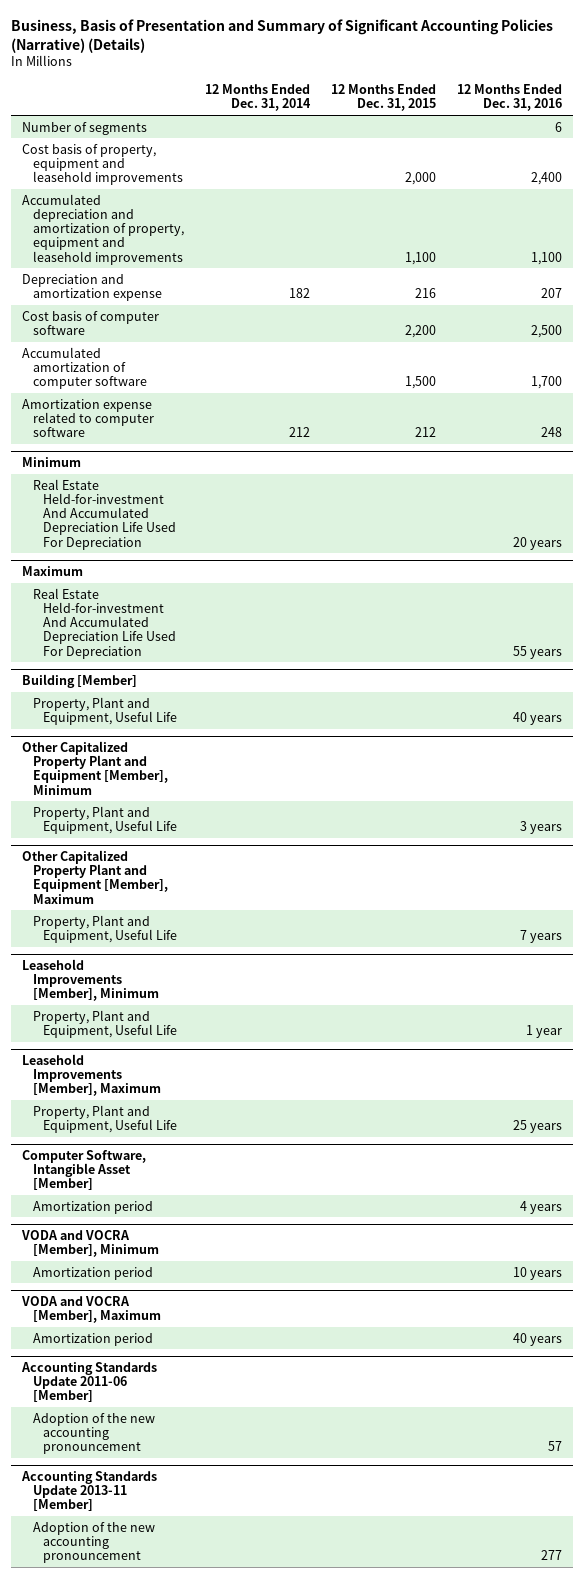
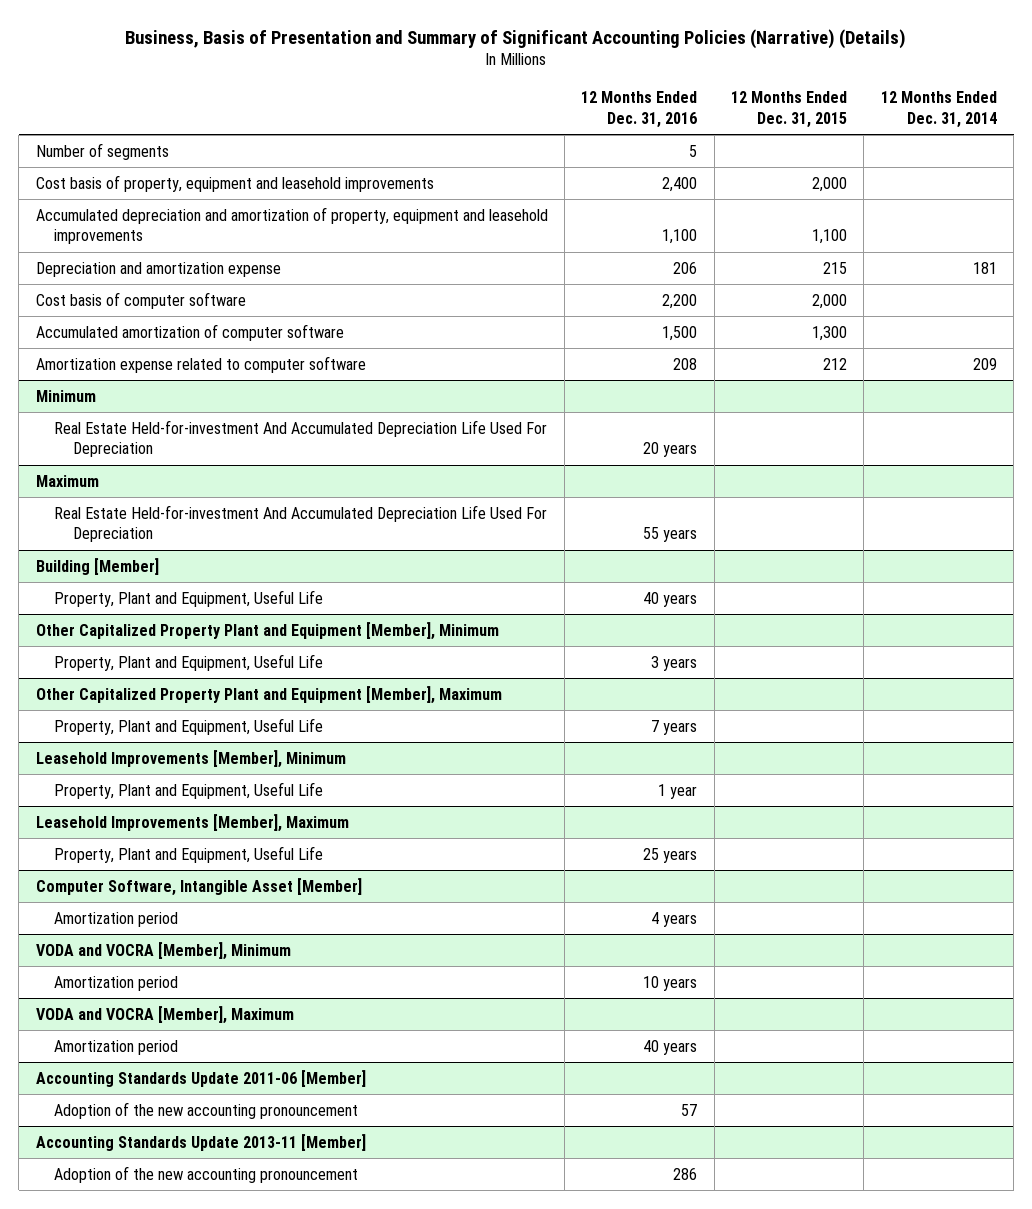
[555,121,563,132] 6 -> [689,144,698,157] 5
[288,287,310,298] 182 -> [972,261,997,274] 181
[414,287,436,298] 216 -> [823,261,848,274] 215
[541,287,563,298] 207 -> [673,261,698,274] 206
[404,324,436,338] 2,200 -> [812,293,848,309] 2,000
[531,324,563,338] 2,500 -> [662,293,698,309] 2,200
[404,376,436,390] 1,500 -> [812,325,848,341] 1,300
[531,376,563,390] 1,700 -> [662,325,698,341] 1,500
[288,427,310,438] 212 -> [972,357,997,370] 209
[541,427,563,438] 248 -> [673,357,698,370] 208
[541,1550,563,1561] 277 -> [673,1167,698,1180] 286

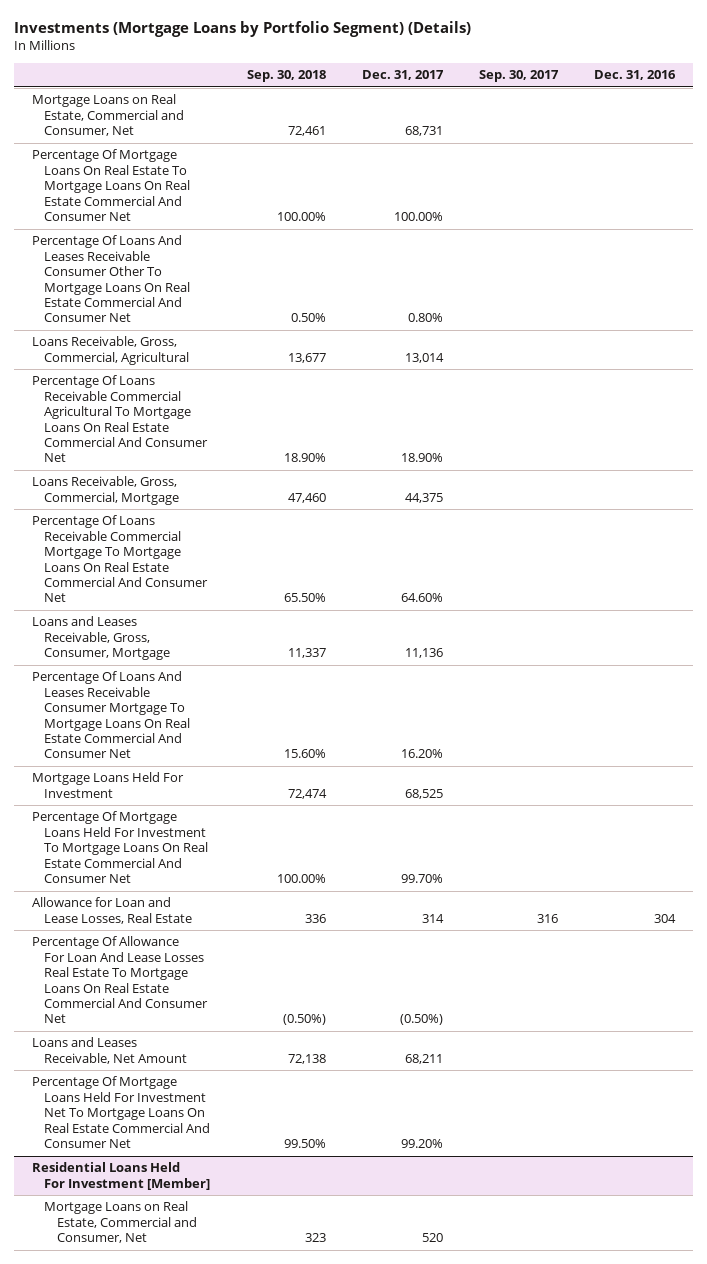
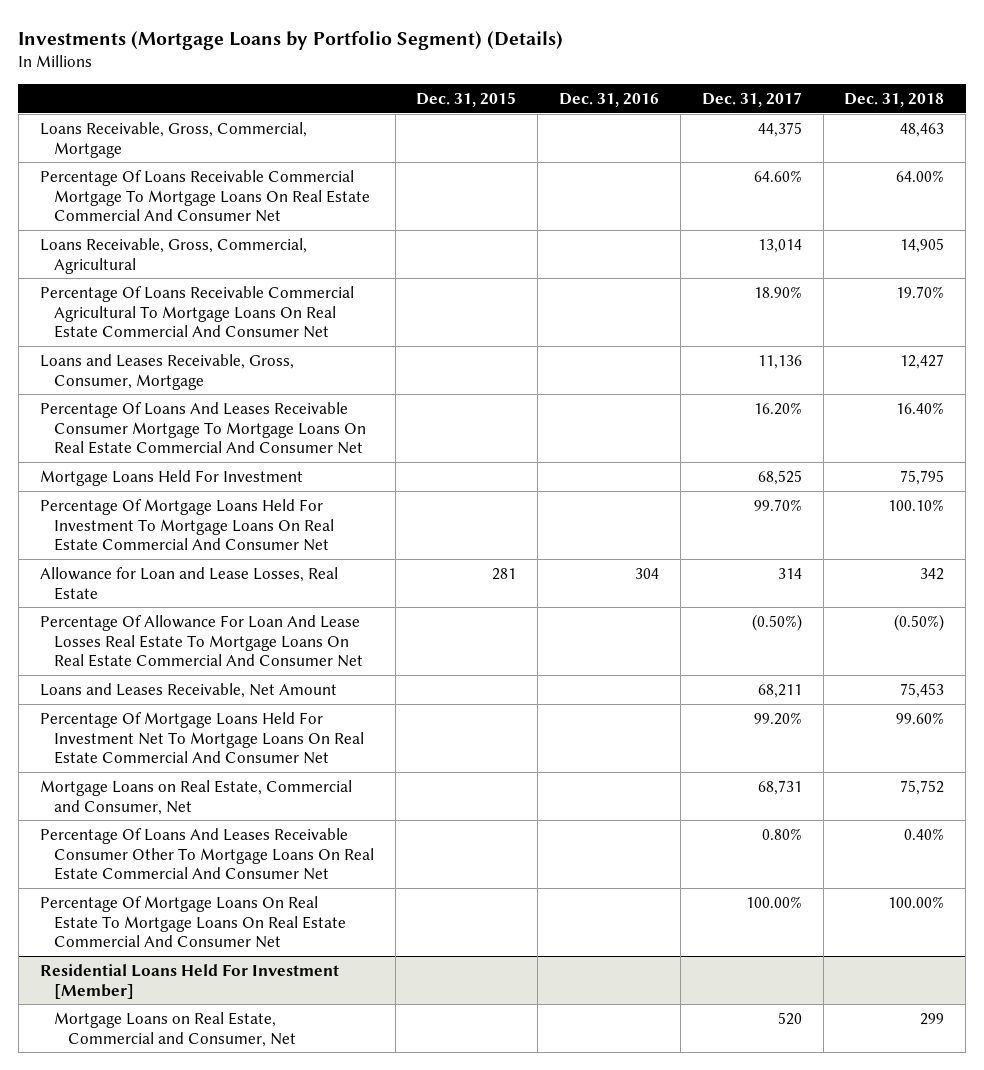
[246,70,326,83] Sep. 30, 2018 -> none
[478,70,559,83] Sep. 30, 2017 -> none
none -> [416,91,517,107] Dec. 31, 2015
none -> [844,92,945,107] Dec. 31, 2018
[32,336,190,365] Loans Receivable, Gross, Commercial, Agricultural -> [39,237,307,274] Loans Receivable, Gross, Commercial, Agricultural
[32,375,209,463] Percentage Of Loans Receivable Commercial Agricultural To Mortgage Loans On Real Estate Commercial And Consumer Net -> [39,285,354,339] Percentage Of Loans Receivable Commercial Agricultural To Mortgage Loans On Real Estate Commercial And Consumer Net
[32,94,185,137] Mortgage Loans on Real Estate, Commercial and Consumer, Net -> [39,779,352,815] Mortgage Loans on Real Estate, Commercial and Consumer, Net
[32,235,191,323] Percentage Of Loans And Leases Receivable Consumer Other To Mortgage Loans On Real Estate Commercial And Consumer Net -> [39,827,374,881] Percentage Of Loans And Leases Receivable Consumer Other To Mortgage Loans On Real Estate Commercial And Consumer Net
[32,149,191,221] Percentage Of Mortgage Loans On Real Estate To Mortgage Loans On Real Estate Commercial And Consumer Net -> [39,895,346,949] Percentage Of Mortgage Loans On Real Estate To Mortgage Loans On Real Estate Commercial And Consumer Net

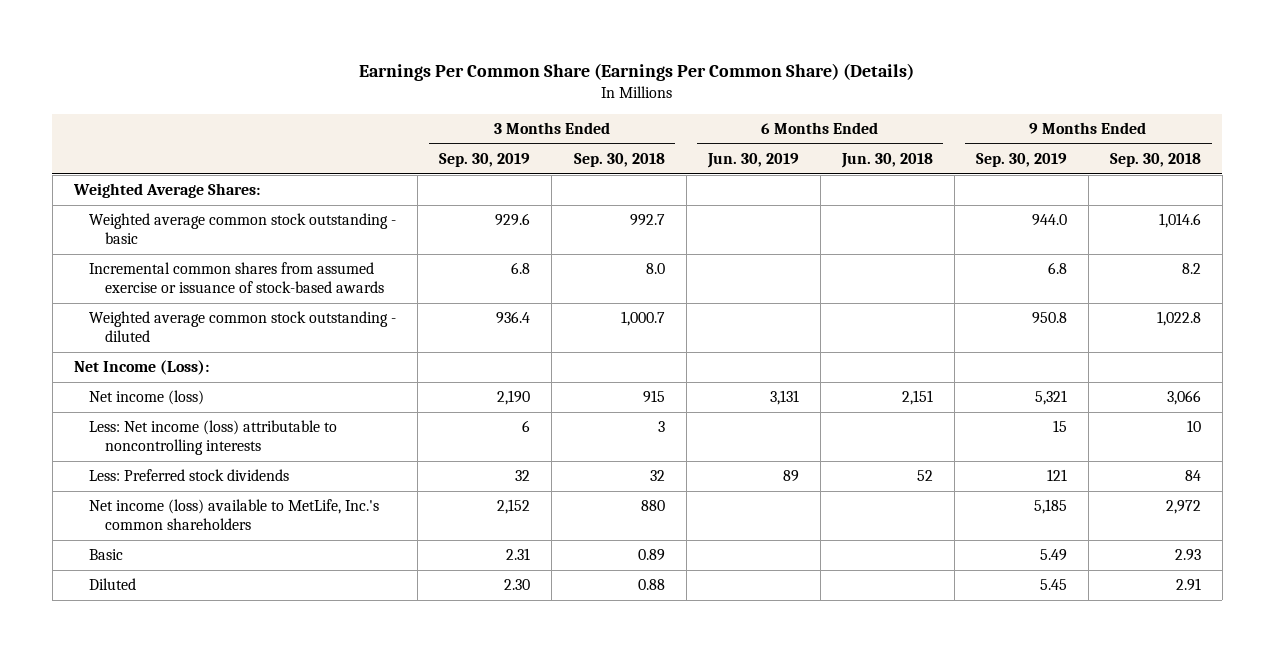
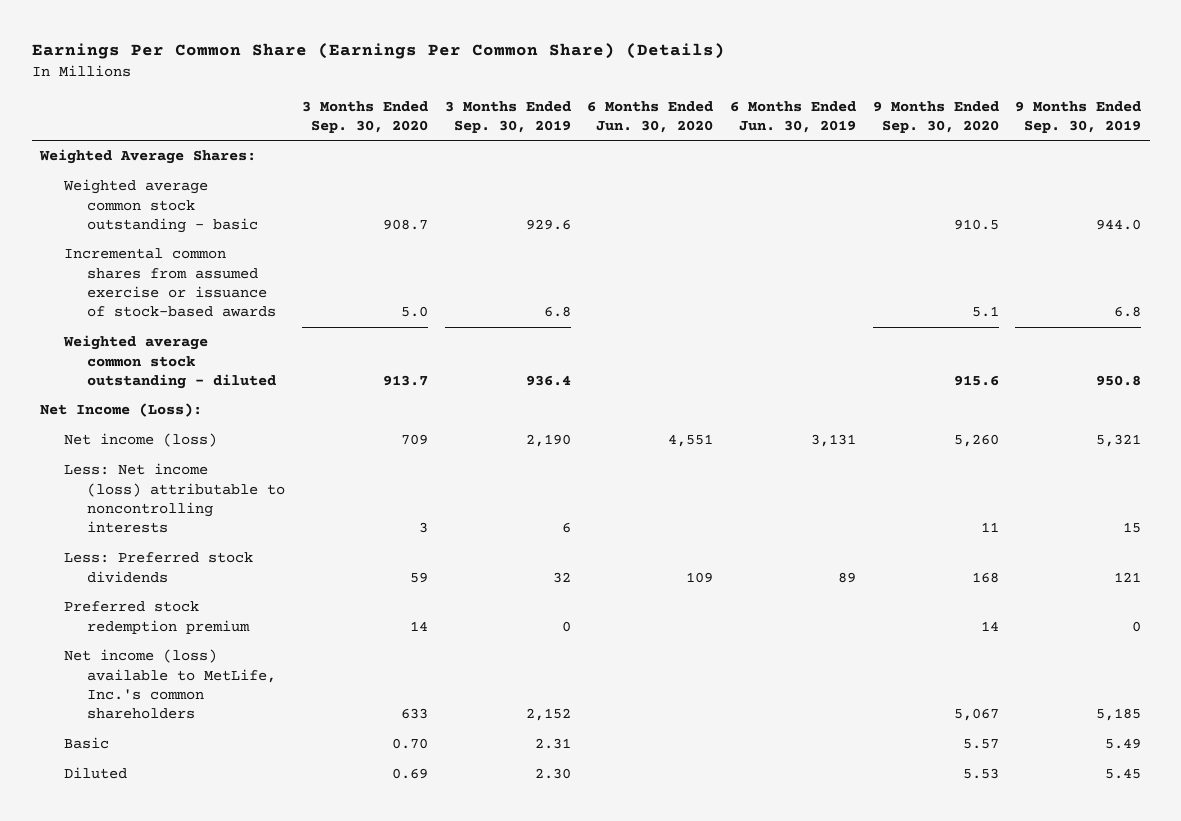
[573,153,665,168] Sep. 30, 2018 -> none
[840,153,933,169] Jun. 30, 2018 -> none
[1109,153,1201,168] Sep. 30, 2018 -> none
none -> [301,100,428,133] 3 Months Ended Sep. 30, 2020
none -> [587,100,714,133] 6 Months Ended Jun. 30, 2020
none -> [872,100,999,133] 9 Months Ended Sep. 30, 2020
none -> [63,601,251,634] Preferred stock redemption premium

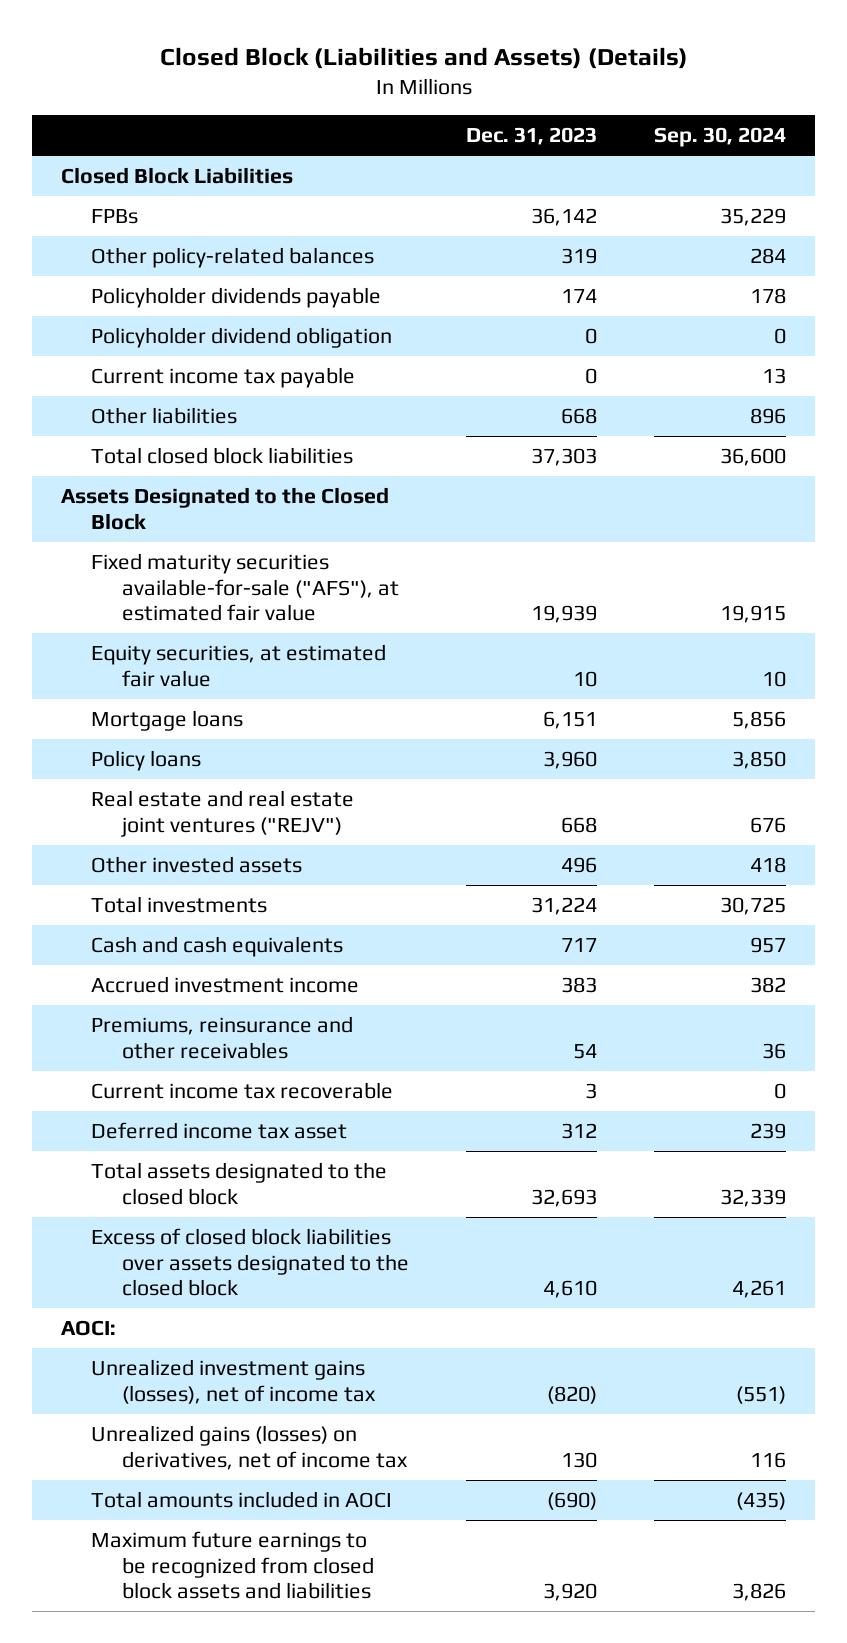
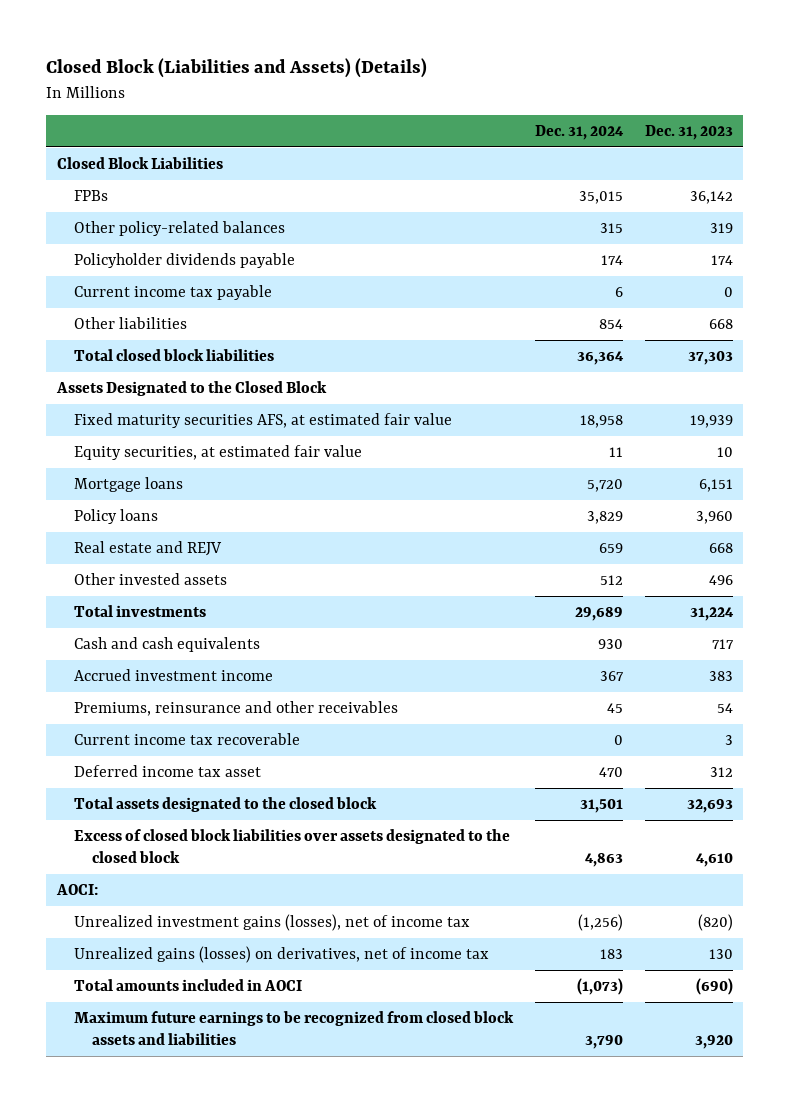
[654,127,787,148] Sep. 30, 2024 -> none
none -> [535,125,625,141] Dec. 31, 2024
[91,326,393,348] Policyholder dividend obligation -> none
[91,552,399,622] Fixed maturity securities available-for-sale ("AFS"), at estimated fair value -> [74,412,453,428] Fixed maturity securities AFS, at estimated fair value
[91,789,355,837] Real estate and real estate joint ventures ("REJV") -> [74,540,223,556] Real estate and REJV

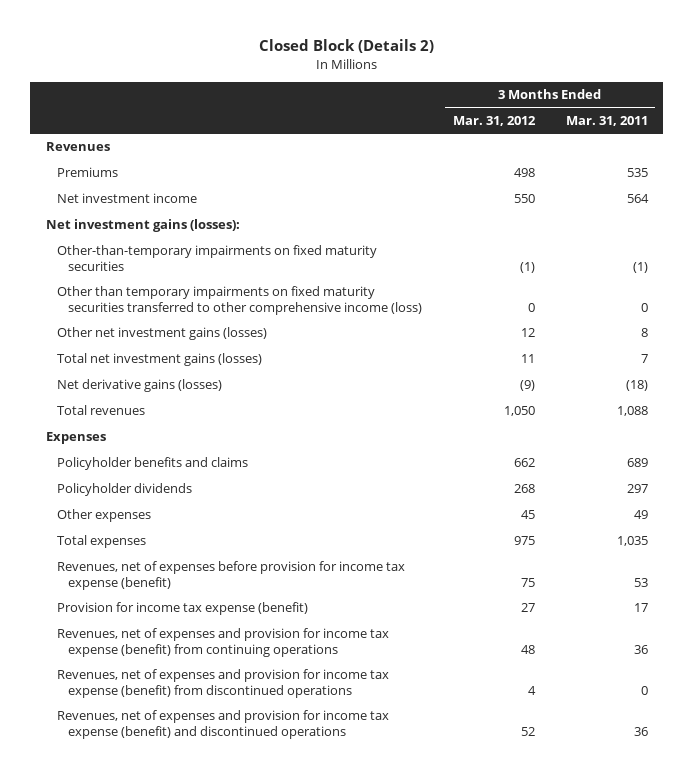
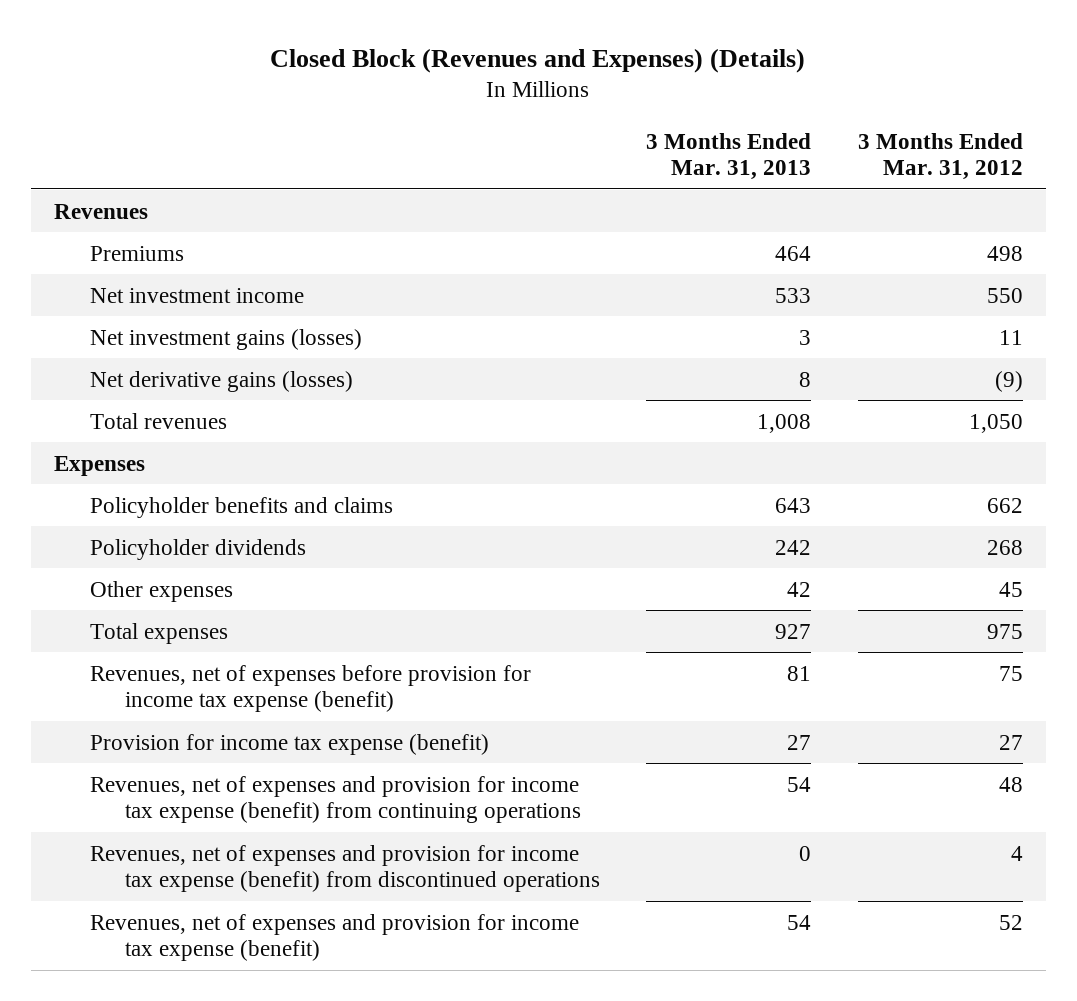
[258,38,434,53] Closed Block (Details 2) -> [270,47,806,73] Closed Block (Revenues and Expenses) (Details)
[565,115,648,126] Mar. 31, 2011 -> none
none -> [646,132,812,181] 3 Months Ended Mar. 31, 2013
[45,219,240,233] Net investment gains (losses): -> none
[57,245,378,272] Other-than-temporary impairments on fixed maturity securities -> none
[57,286,423,316] Other than temporary impairments on fixed maturity securities transferred to other comprehensive income (loss) -> none
[57,327,268,341] Other net investment gains (losses) -> none
[57,353,263,367] Total net investment gains (losses) -> [89,328,362,350] Net investment gains (losses)
[57,710,390,740] Revenues, net of expenses and provision for income tax expense (benefit) and discontinued operations -> [89,913,579,962] Revenues, net of expenses and provision for income tax expense (benefit)

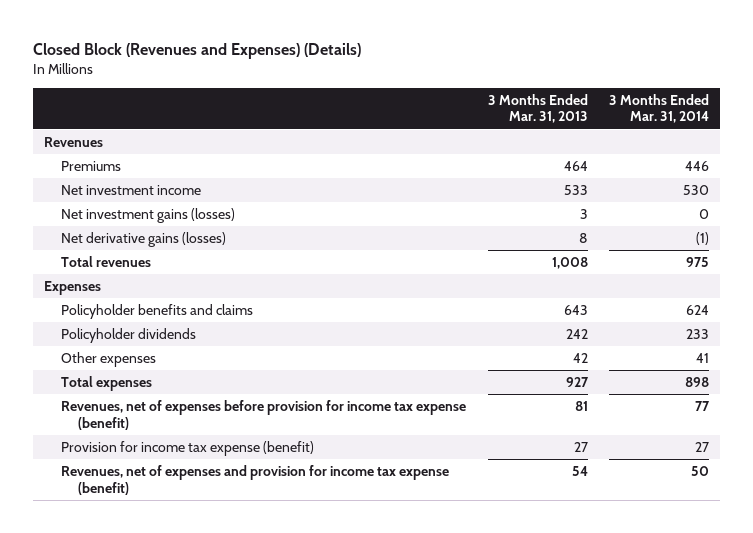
[857,132,1023,181] 3 Months Ended Mar. 31, 2012 -> none
none -> [609,93,710,124] 3 Months Ended Mar. 31, 2014
[89,775,581,824] Revenues, net of expenses and provision for income tax expense (benefit) from continuing operations -> none
[89,844,600,893] Revenues, net of expenses and provision for income tax expense (benefit) from discontinued operations -> none

